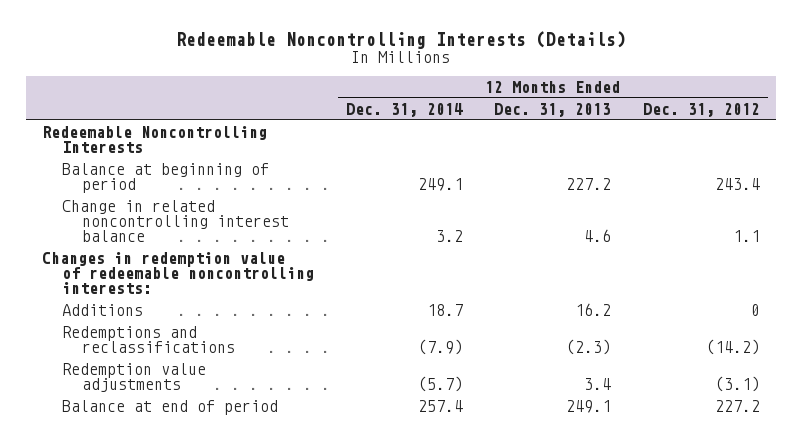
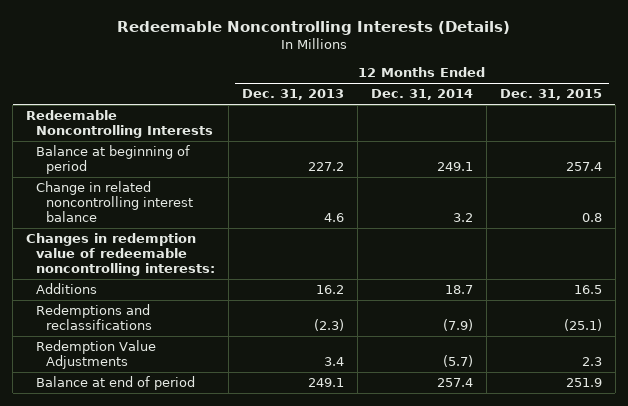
[643,102,761,117] Dec. 31, 2012 -> none
none -> [499,89,602,101] Dec. 31, 2015
[62,362,207,393] Redemption value adjustments -> [35,340,156,370] Redemption Value Adjustments

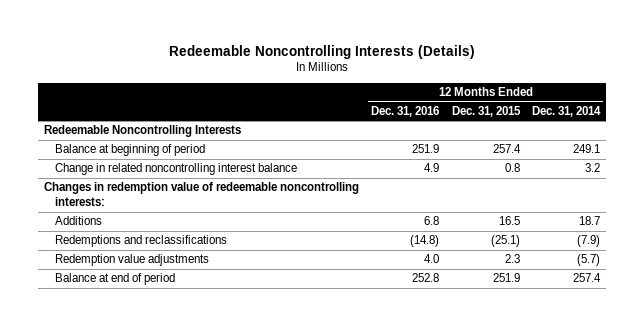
[241,89,344,101] Dec. 31, 2013 -> none
none -> [371,105,440,117] Dec. 31, 2016
[35,340,156,370] Redemption Value Adjustments -> [55,254,210,267] Redemption value adjustments

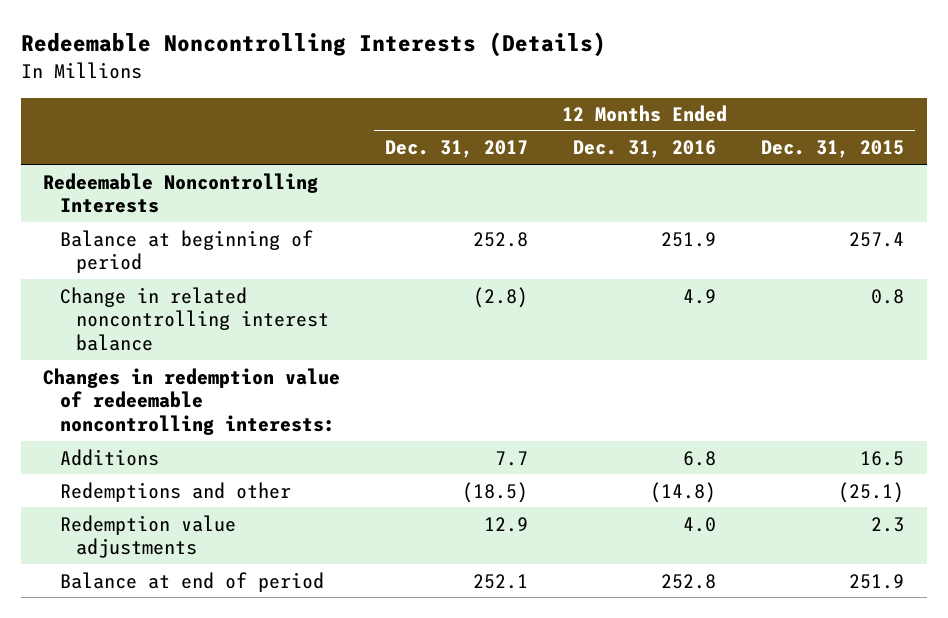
[531,105,601,117] Dec. 31, 2014 -> none
none -> [385,140,529,159] Dec. 31, 2017
[55,235,228,248] Redemptions and reclassifications -> [59,481,291,502] Redemptions and other

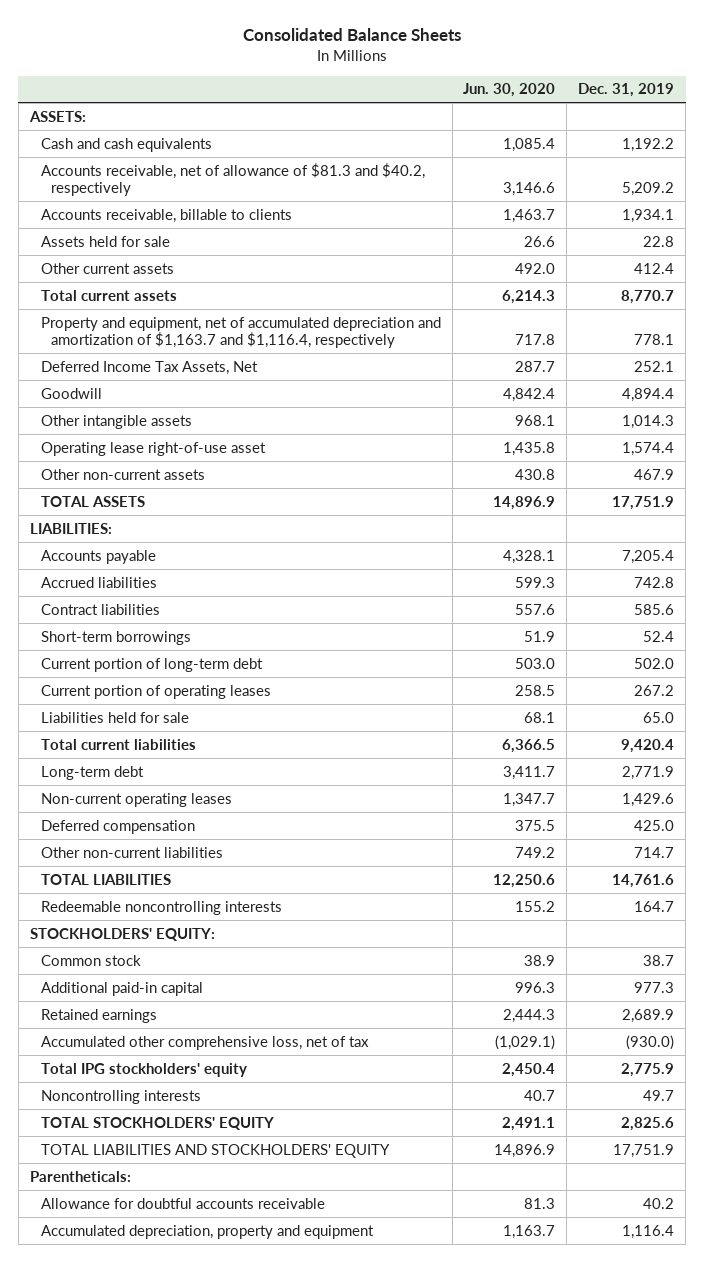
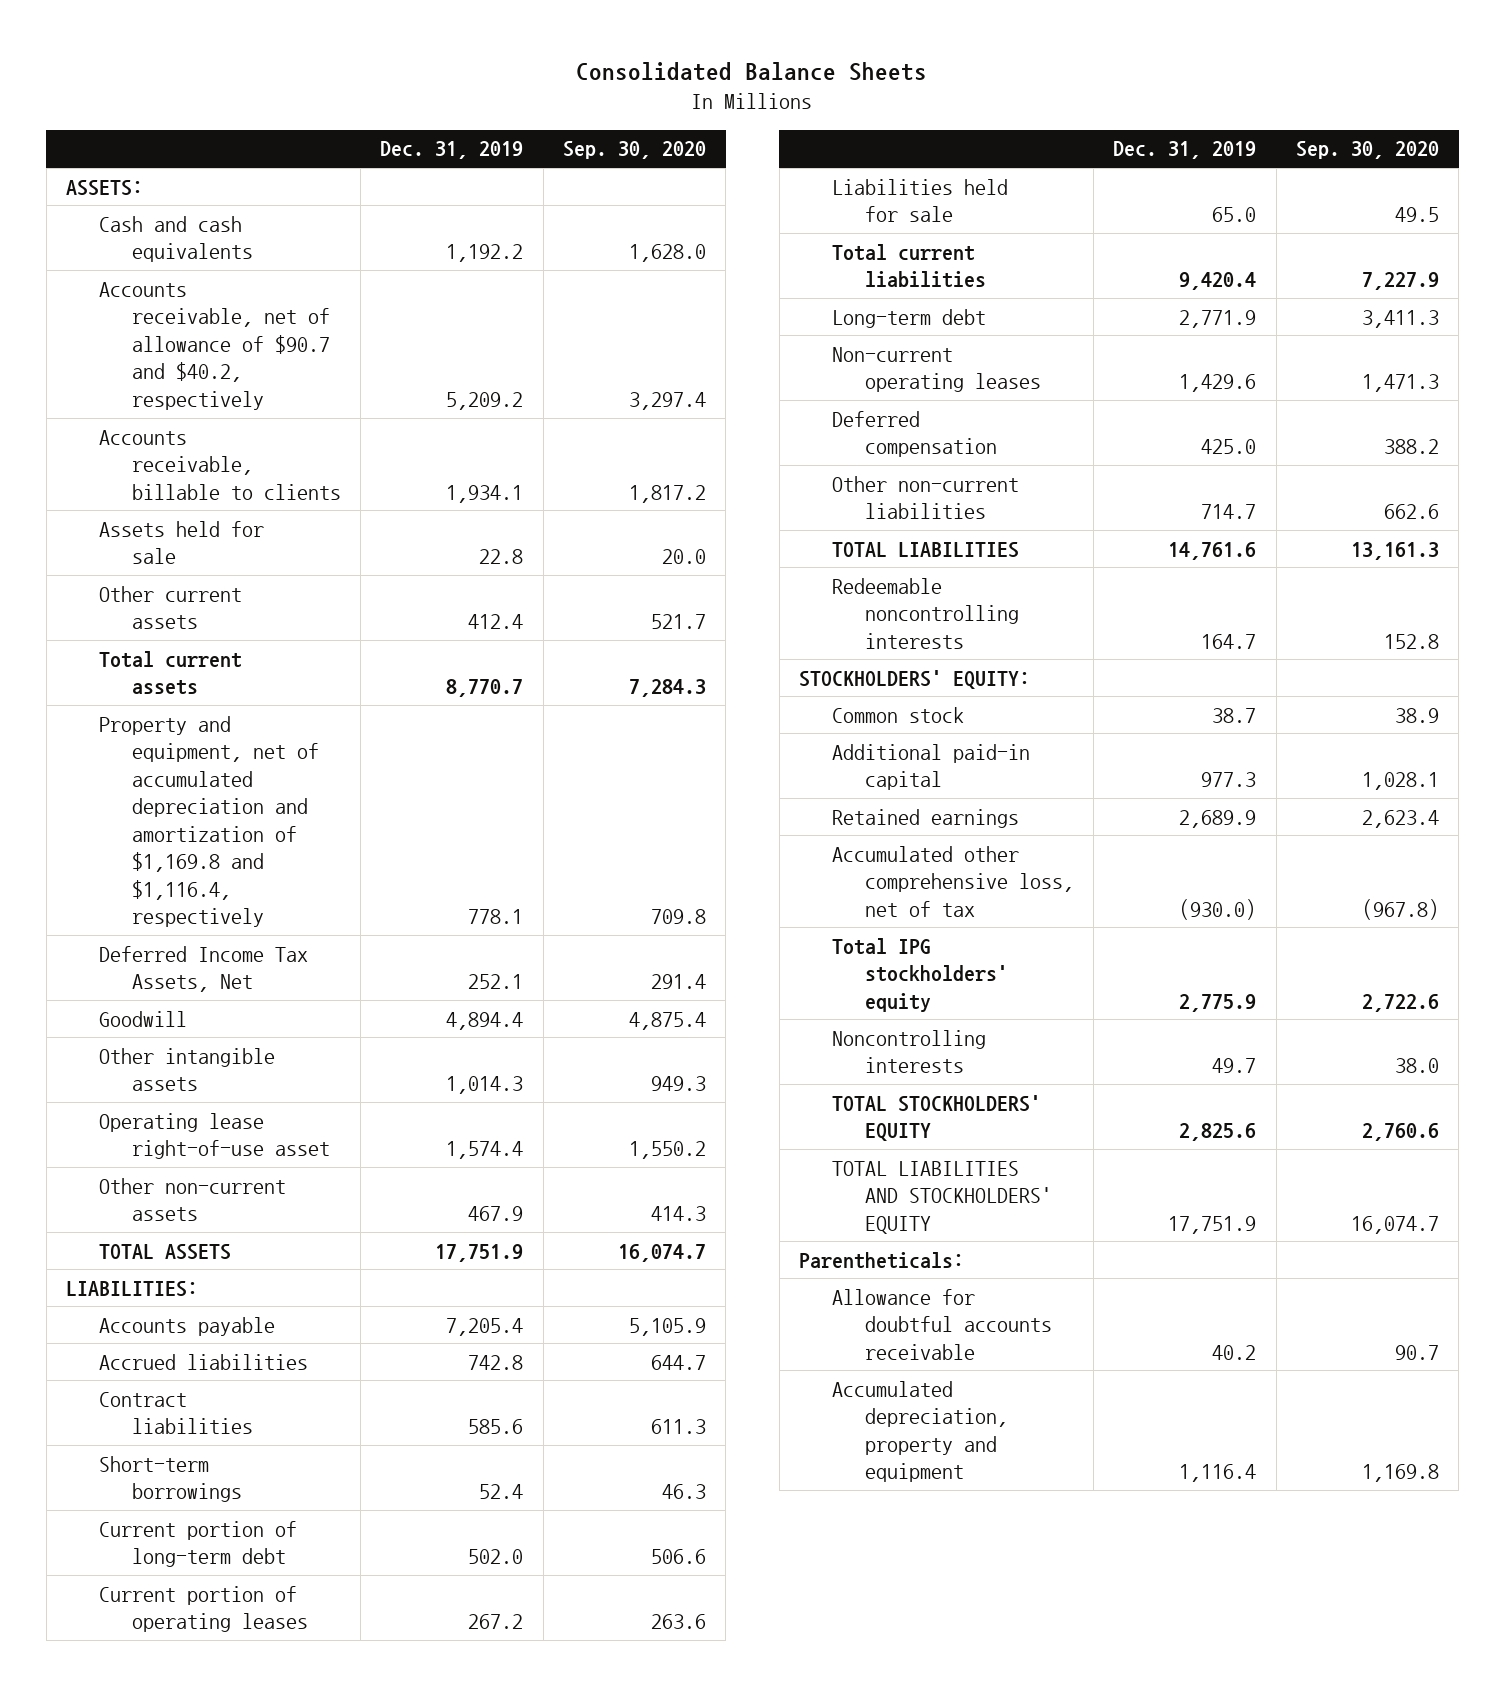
[463,83,556,98] Jun. 30, 2020 -> none
none -> [562,141,706,160] Sep. 30, 2020
[40,162,425,197] Accounts receivable, net of allowance of $81.3 and $40.2, respectively -> [98,281,330,410] Accounts receivable, net of allowance of $90.7 and $40.2, respectively
[40,316,441,349] Property and equipment, net of accumulated depreciation and amortization of $1,163.7 and $1,116.4, respectively -> [98,715,319,928] Property and equipment, net of accumulated depreciation and amortization of $1,169.8 and $1,116.4, respectively

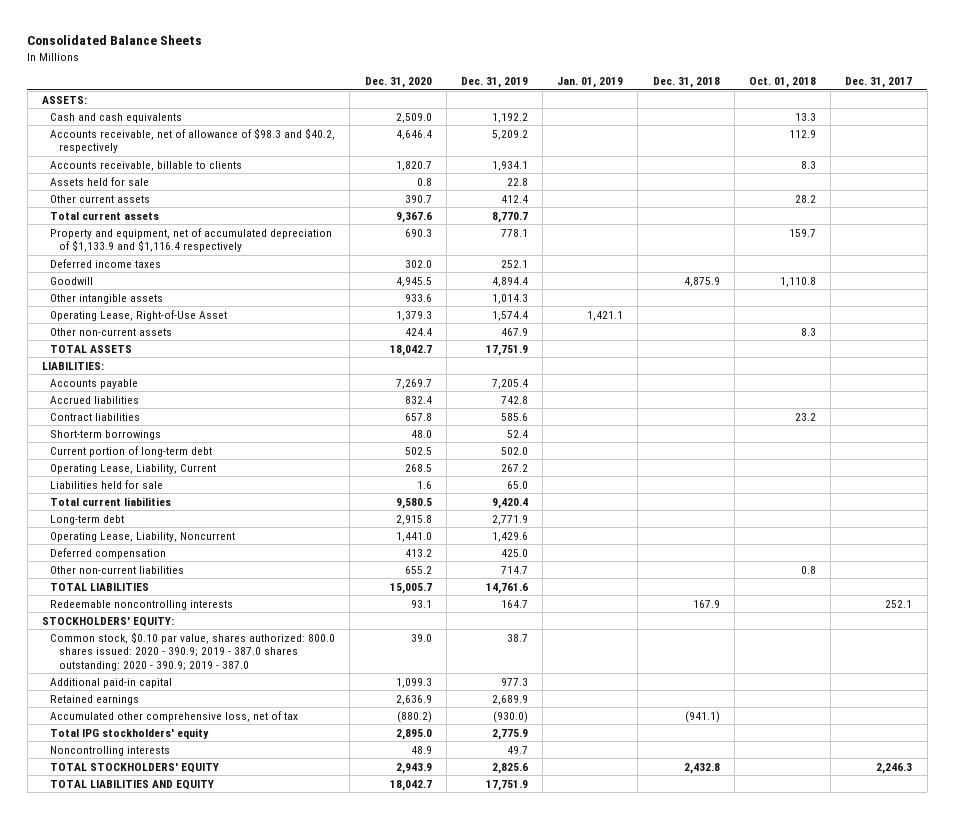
[562,141,706,160] Sep. 30, 2020 -> none
none -> [364,77,432,89] Dec. 31, 2020
none -> [557,77,624,89] Jan. 01, 2019
none -> [652,77,720,89] Dec. 31, 2018
none -> [749,77,817,89] Oct. 01, 2018
none -> [845,77,913,89] Dec. 31, 2017
[98,281,330,410] Accounts receivable, net of allowance of $90.7 and $40.2, respectively -> [50,127,336,154] Accounts receivable, net of allowance of $98.3 and $40.2, respectively
[98,715,319,928] Property and equipment, net of accumulated depreciation and amortization of $1,169.8 and $1,116.4, respectively -> [50,227,333,253] Property and equipment, net of accumulated depreciation of $1,133.9 and $1,116.4 respectively
[98,945,308,993] Deferred Income Tax Assets, Net -> [50,258,162,268] Deferred income taxes
[98,1112,330,1160] Operating lease right-of-use asset -> [50,309,228,321] Operating Lease, Right-of-Use Asset
[98,1585,308,1633] Current portion of operating leases -> [50,463,217,474] Operating Lease, Liability, Current
[831,346,1041,393] Non-current operating leases -> [50,531,236,542] Operating Lease, Liability, Noncurrent
[831,706,964,723] Common stock -> [50,631,336,671] Common stock, $0.10 par value, shares authorized: 800.0 shares issued: 2020 - 390.9; 2019 - 387.0 shares outstanding: 2020 - 390.9; 2019 - 387.0
[799,1251,965,1269] Parentheticals: -> none
[831,1288,1052,1360] Allowance for doubtful accounts receivable -> none
[831,1380,1008,1483] Accumulated depreciation, property and equipment -> none
[831,1160,1052,1234] TOTAL LIABILITIES AND STOCKHOLDERS' EQUITY -> [50,779,215,790] TOTAL LIABILITIES AND EQUITY

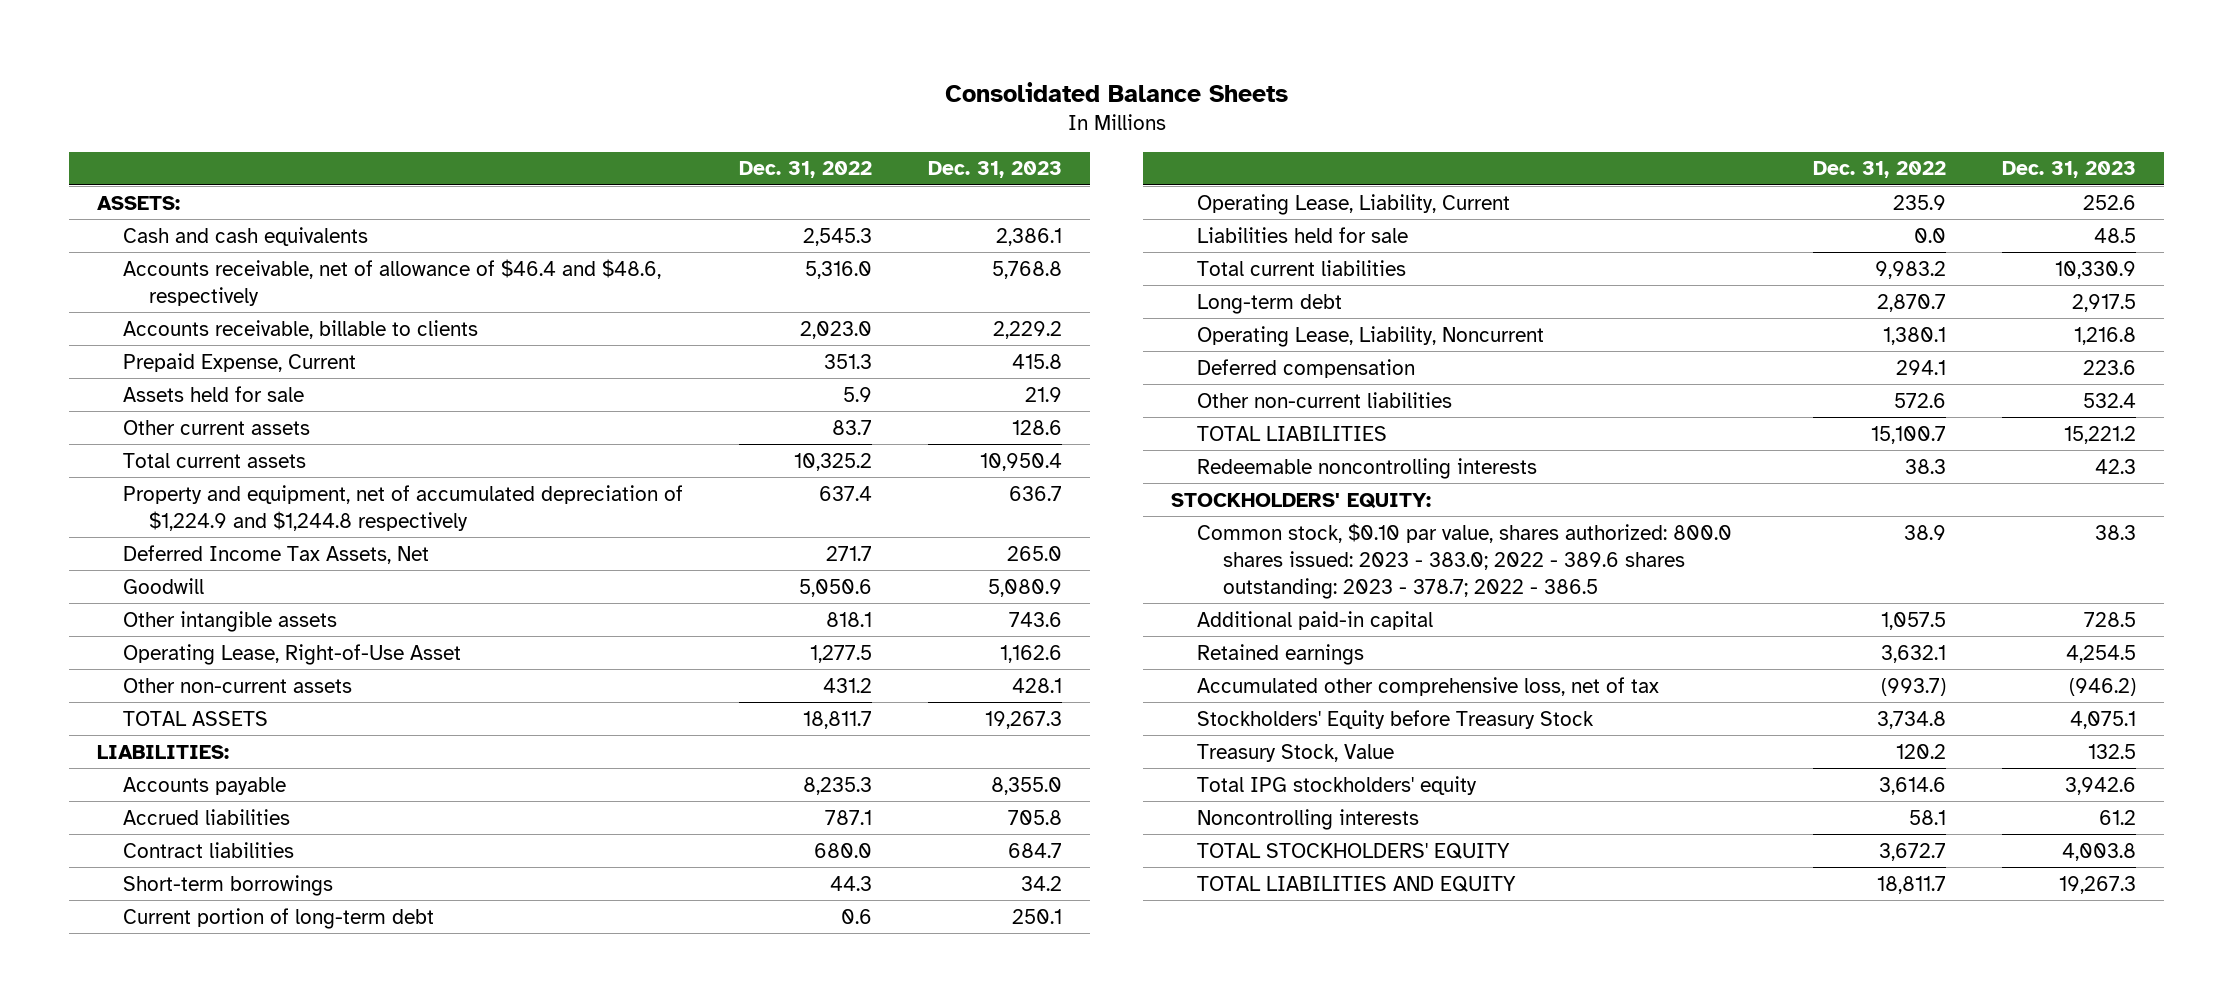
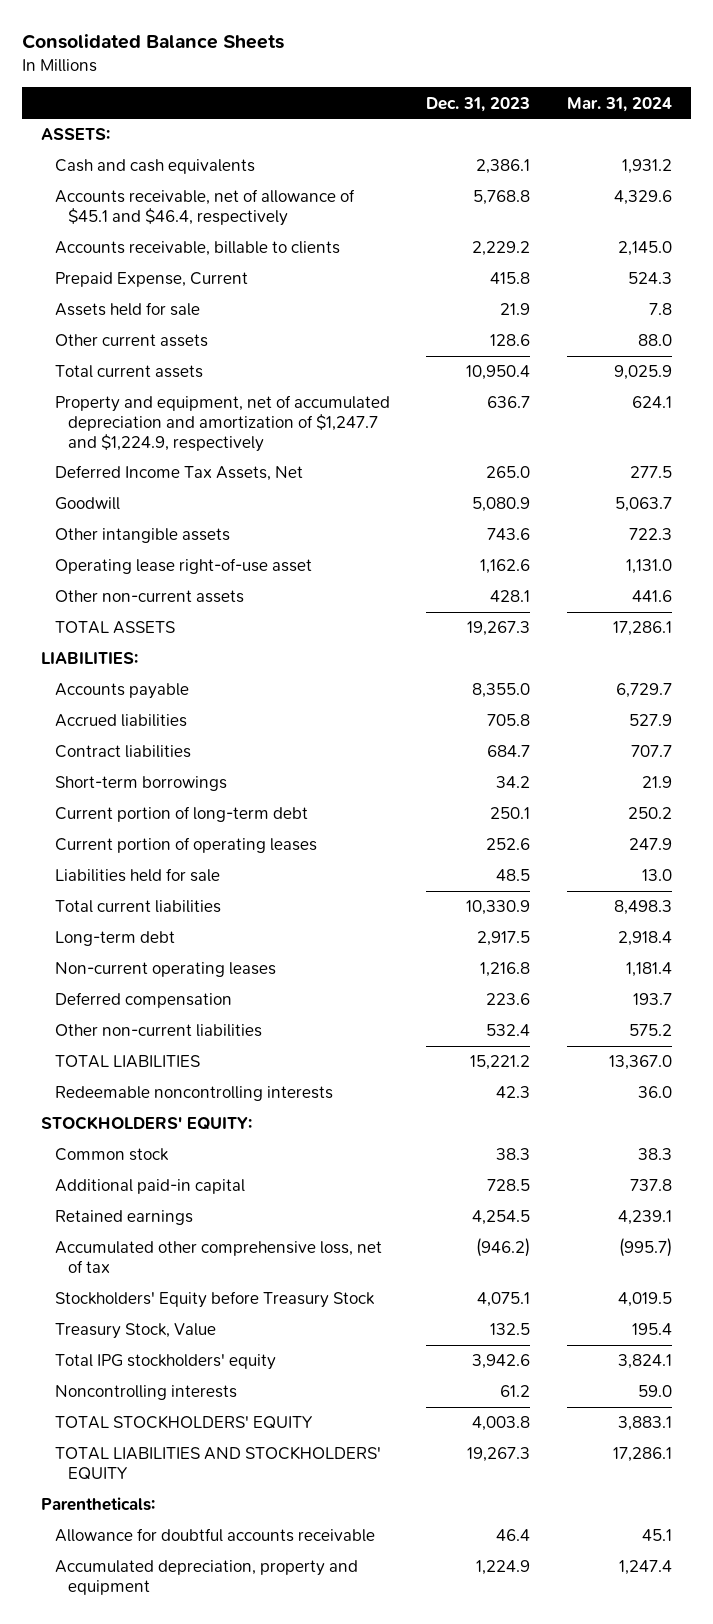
[739,161,873,179] Dec. 31, 2022 -> none
none -> [567,96,673,112] Mar. 31, 2024
[123,258,662,306] Accounts receivable, net of allowance of $46.4 and $48.6, respectively -> [54,189,355,226] Accounts receivable, net of allowance of $45.1 and $46.4, respectively
[123,484,684,531] Property and equipment, net of accumulated depreciation of $1,224.9 and $1,244.8 respectively -> [54,395,390,452] Property and equipment, net of accumulated depreciation and amortization of $1,247.7 and $1,224.9, respectively
[123,643,462,665] Operating Lease, Right-of-Use Asset -> [54,558,312,575] Operating lease right-of-use asset
[1196,193,1510,215] Operating Lease, Liability, Current -> [54,837,317,854] Current portion of operating leases
[1196,325,1544,347] Operating Lease, Liability, Noncurrent -> [54,962,276,978] Non-current operating leases
[1196,522,1732,599] Common stock, $0.10 par value, shares authorized: 800.0 shares issued: 2023 - 383.0; 2022 - 389.6 shares outstanding: 2023 - 378.7; 2022 - 386.5 -> [54,1148,169,1162] Common stock
[1196,875,1516,892] TOTAL LIABILITIES AND EQUITY -> [54,1446,381,1480] TOTAL LIABILITIES AND STOCKHOLDERS' EQUITY
none -> [40,1497,155,1512] Parentheticals:
none -> [54,1528,375,1543] Allowance for doubtful accounts receivable
none -> [54,1560,358,1595] Accumulated depreciation, property and equipment

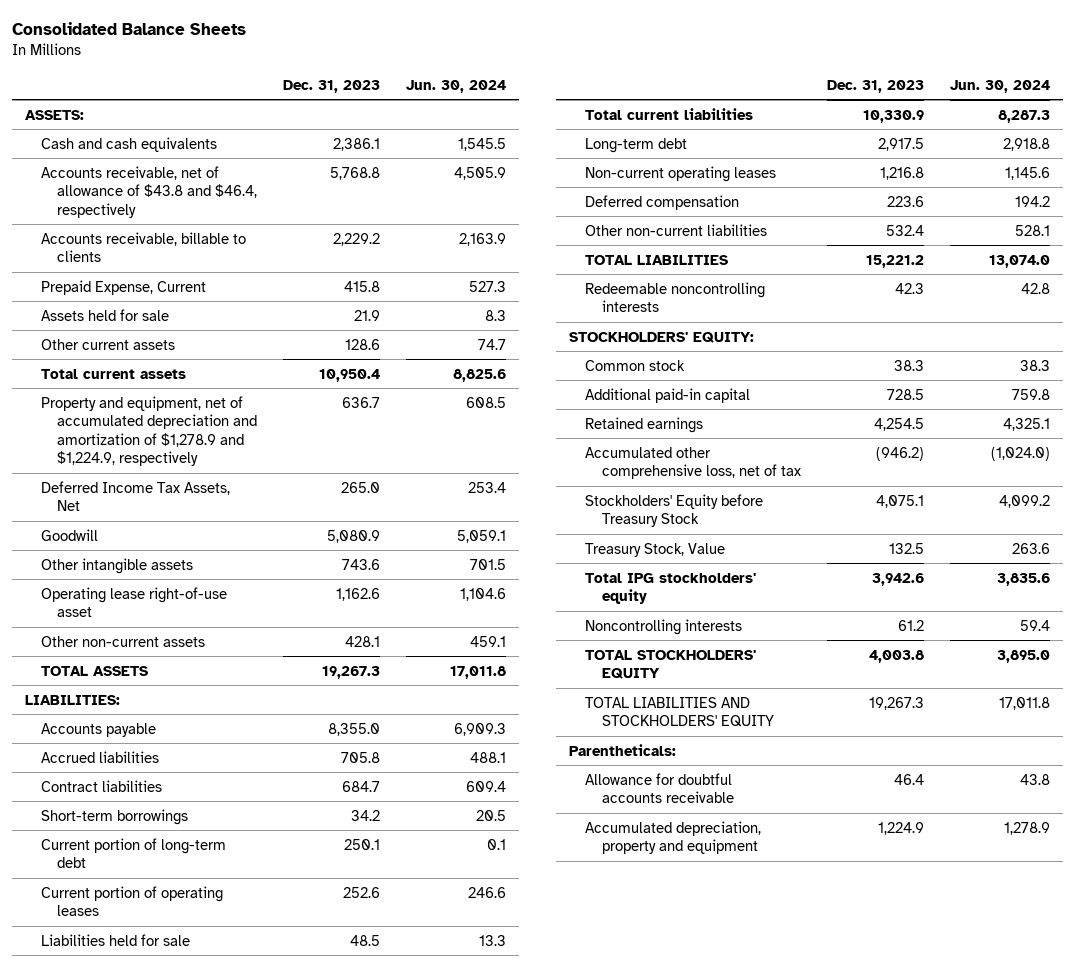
[567,96,673,112] Mar. 31, 2024 -> none
none -> [406,79,507,93] Jun. 30, 2024
[54,189,355,226] Accounts receivable, net of allowance of $45.1 and $46.4, respectively -> [41,165,258,218] Accounts receivable, net of allowance of $43.8 and $46.4, respectively
[54,395,390,452] Property and equipment, net of accumulated depreciation and amortization of $1,247.7 and $1,224.9, respectively -> [41,395,258,467] Property and equipment, net of accumulated depreciation and amortization of $1,278.9 and $1,224.9, respectively

